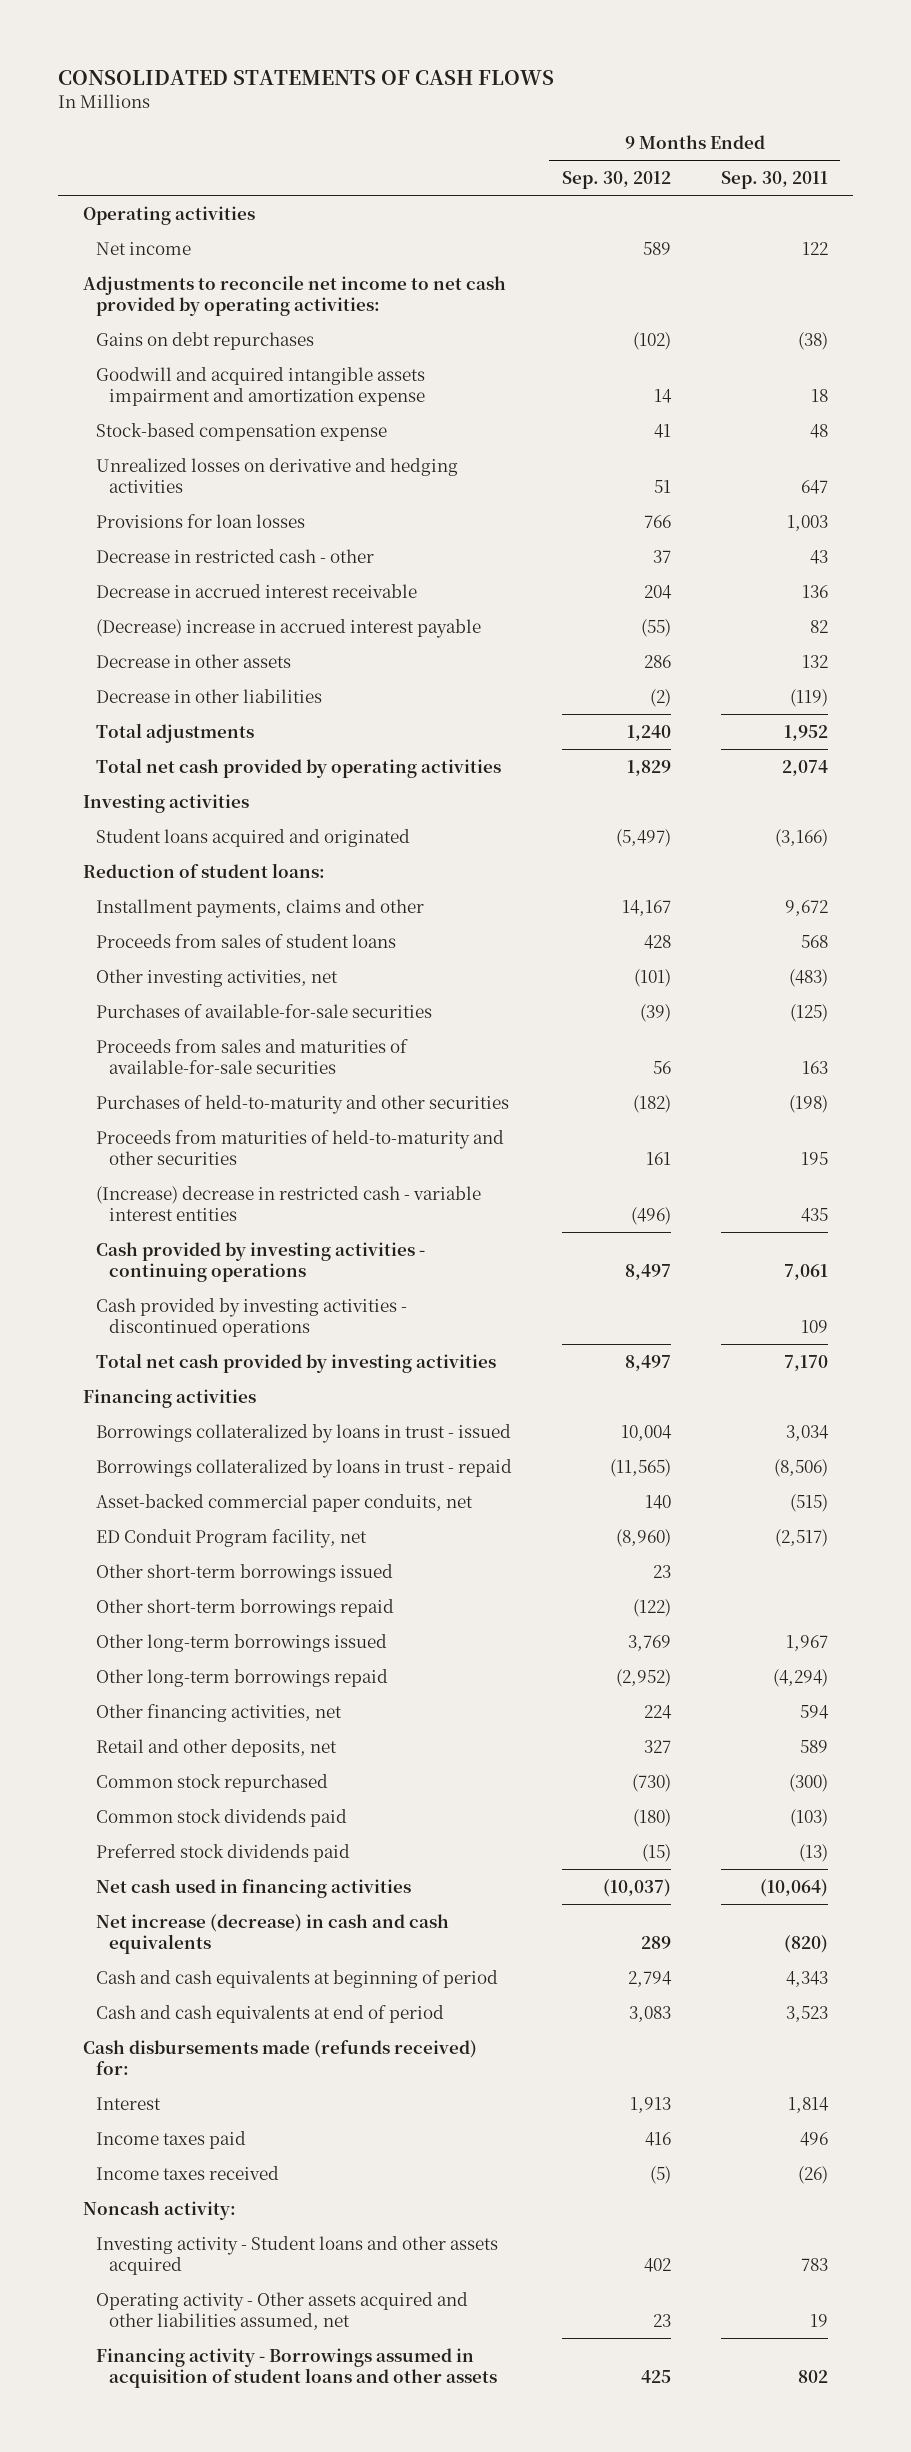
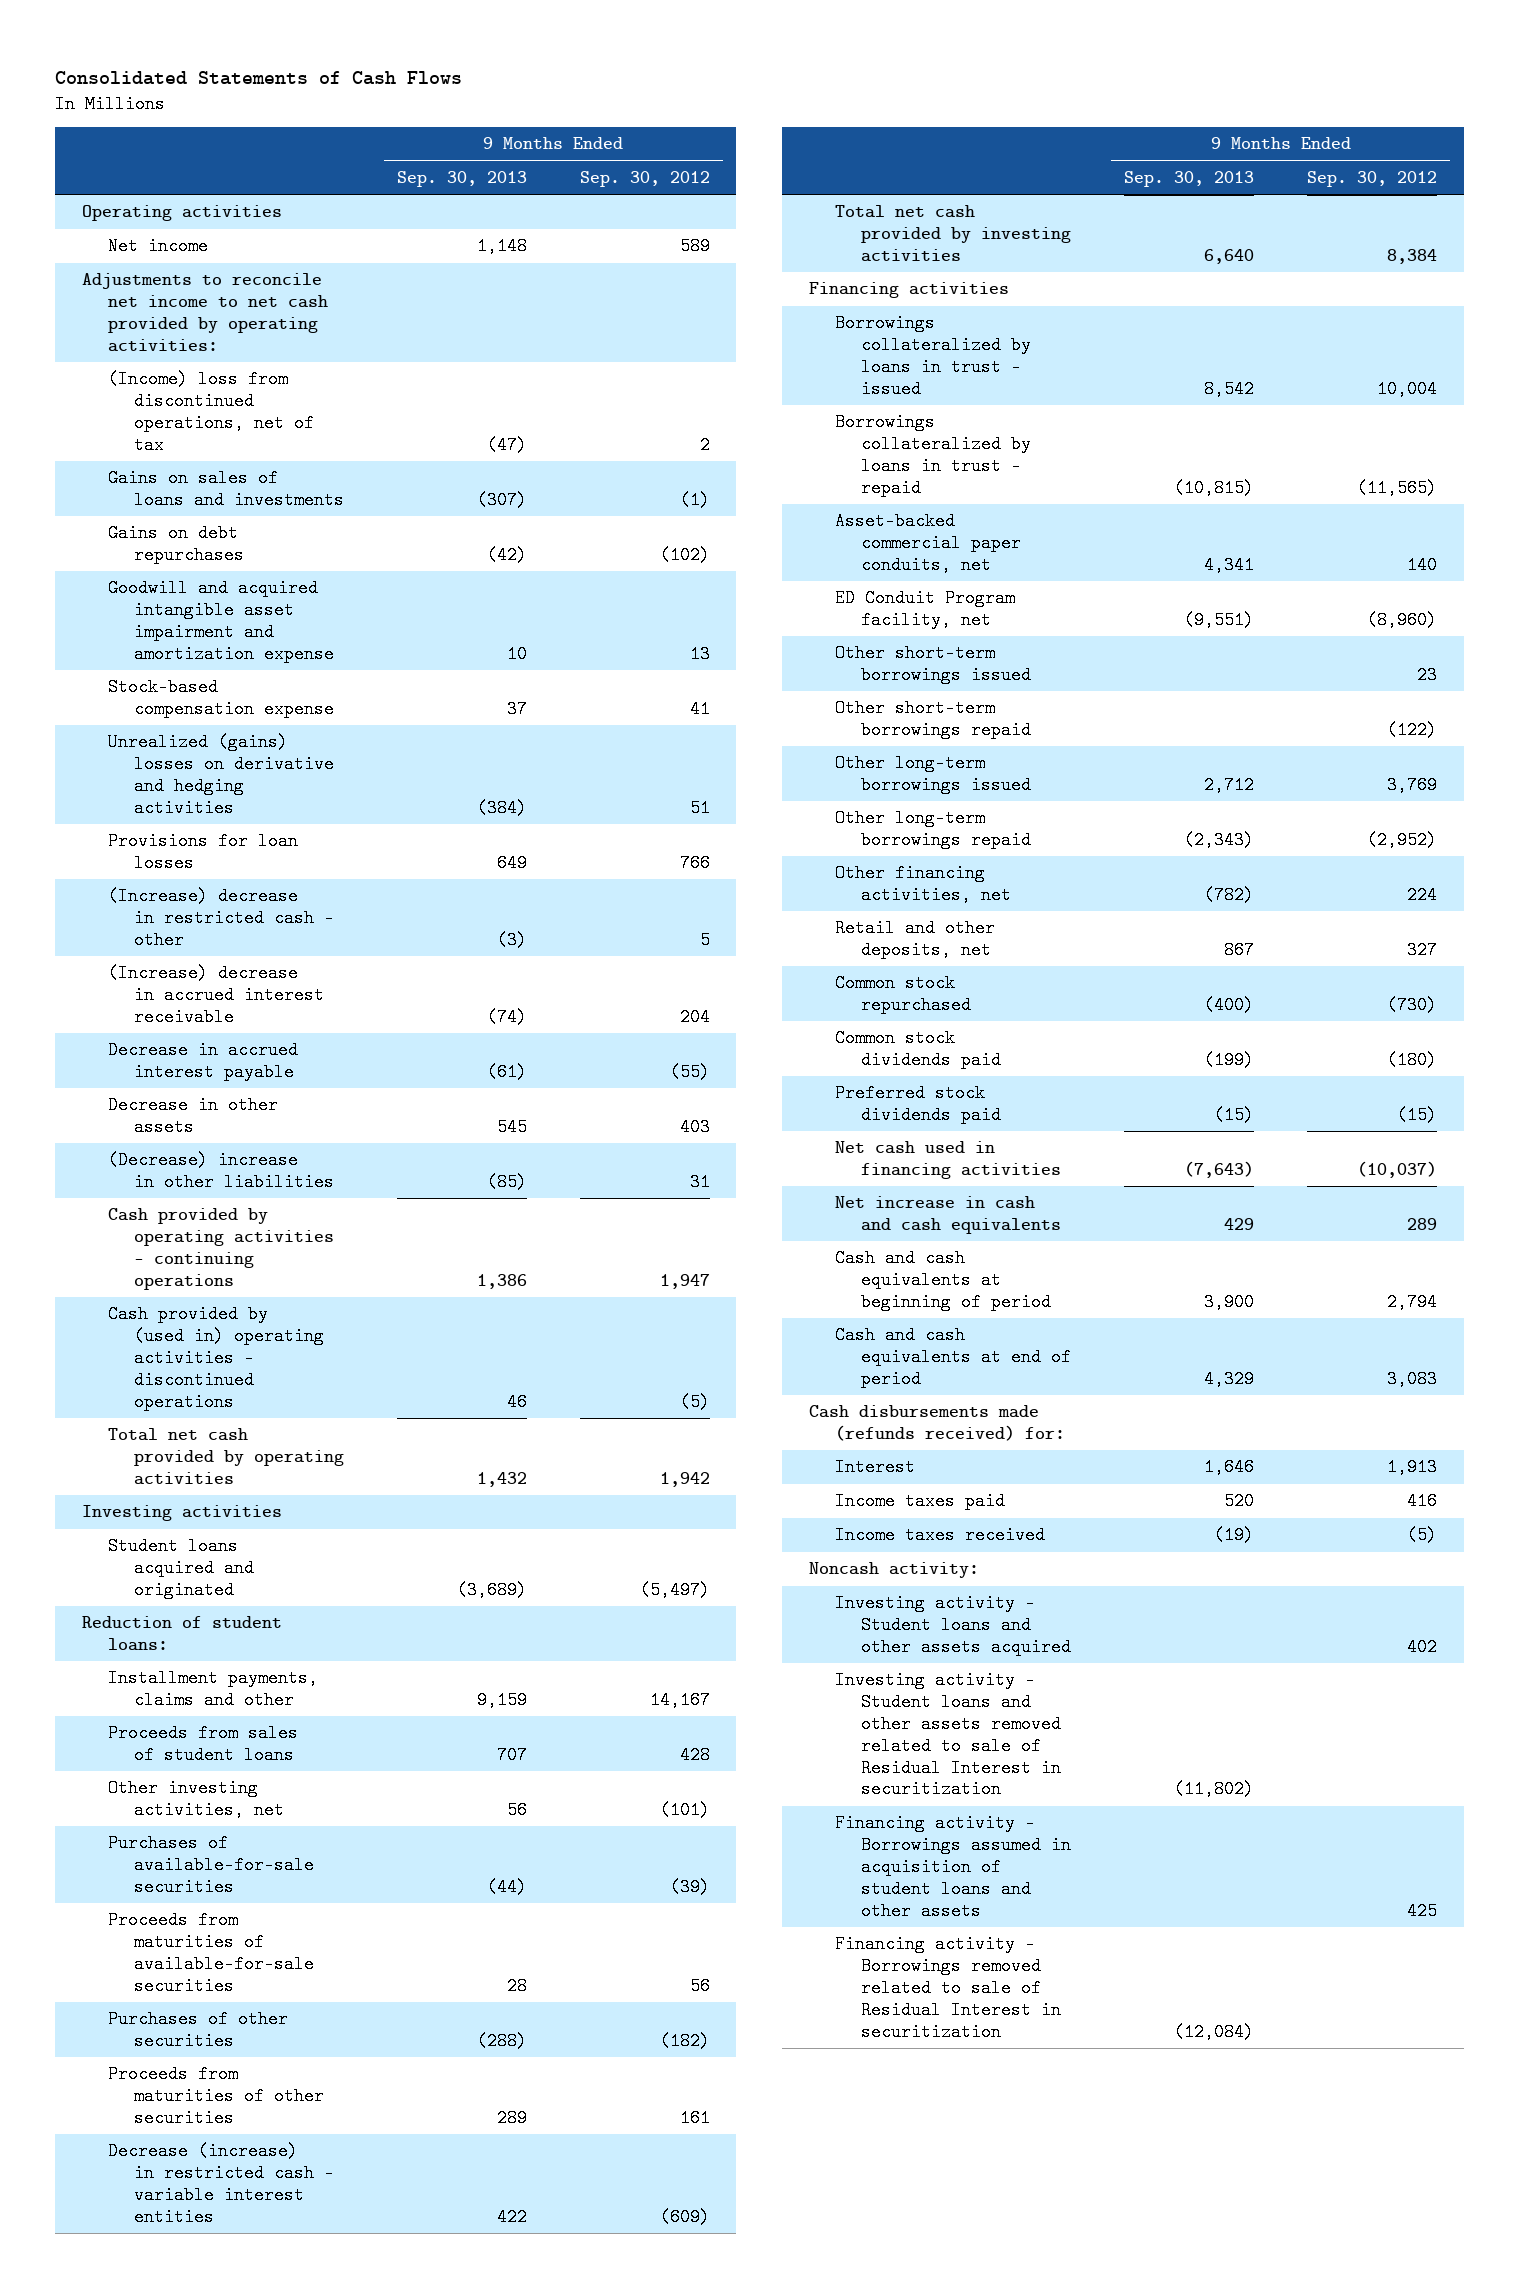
[58,70,555,86] CONSOLIDATED STATEMENTS OF CASH FLOWS -> [55,70,463,85] Consolidated Statements of Cash Flows
[720,171,828,190] Sep. 30, 2011 -> none
none -> [396,170,527,187] Sep. 30, 2013
none -> [107,370,314,454] (Income) loss from discontinued operations, net of tax
none -> [107,469,344,510] Gains on sales of loans and investments
[96,366,426,406] Goodwill and acquired intangible assets impairment and amortization expense -> [107,579,334,663] Goodwill and acquired intangible asset impairment and amortization expense
[653,388,672,403] 14 -> [689,644,710,663] 13
[96,457,459,493] Unrealized losses on derivative and hedging activities -> [107,733,334,817] Unrealized (gains) losses on derivative and hedging activities
[96,722,255,743] Total adjustments -> none
[96,548,375,563] Decrease in restricted cash - other -> [107,887,334,949] (Increase) decrease in restricted cash - other
[652,549,671,563] 37 -> [699,930,710,949] 5
[96,583,418,598] Decrease in accrued interest receivable -> [107,964,324,1026] (Increase) decrease in accrued interest receivable
[96,618,482,638] (Decrease) increase in accrued interest payable -> [107,1041,298,1082] Decrease in accrued interest payable
[643,654,671,668] 286 -> [679,1118,710,1137] 403
[96,688,323,703] Decrease in other liabilities -> [107,1151,334,1192] (Decrease) increase in other liabilities
[649,688,671,707] (2) -> [689,1173,710,1192] 31
none -> [107,1208,334,1290] Cash provided by operating activities - continuing operations
none -> [107,1305,324,1411] Cash provided by (used in) operating activities - discontinued operations
[626,759,671,776] 1,829 -> [659,1471,710,1487] 1,942
[96,1241,426,1282] Cash provided by investing activities - continuing operations -> none
[96,1297,408,1337] Cash provided by investing activities - discontinued operations -> none
[96,1038,409,1074] Proceeds from sales and maturities of available-for-sale securities -> [107,1911,314,1995] Proceeds from maturities of available-for-sale securities
[96,1094,510,1114] Purchases of held-to-maturity and other securities -> [107,2010,288,2051] Purchases of other securities
[96,1129,505,1165] Proceeds from maturities of held-to-maturity and other securities -> [107,2065,324,2127] Proceeds from maturities of other securities
[96,1185,482,1221] (Increase) decrease in restricted cash - variable interest entities -> [107,2142,334,2226] Decrease (increase) in restricted cash - variable interest entities
[630,1206,671,1225] (496) -> [659,2207,710,2226] (609)
[624,1354,671,1371] 8,497 -> [1387,248,1438,264] 8,384
[96,1913,450,1954] Net increase (decrease) in cash and cash equivalents -> [834,1196,1061,1235] Net increase in cash and cash equivalents
[96,2291,469,2330] Operating activity - Other assets acquired and other liabilities assumed, net -> none
none -> [834,1671,1061,1799] Investing activity - Student loans and other assets removed related to sale of Residual Interest in securitization
none -> [834,1935,1061,2041] Financing activity - Borrowings removed related to sale of Residual Interest in securitization

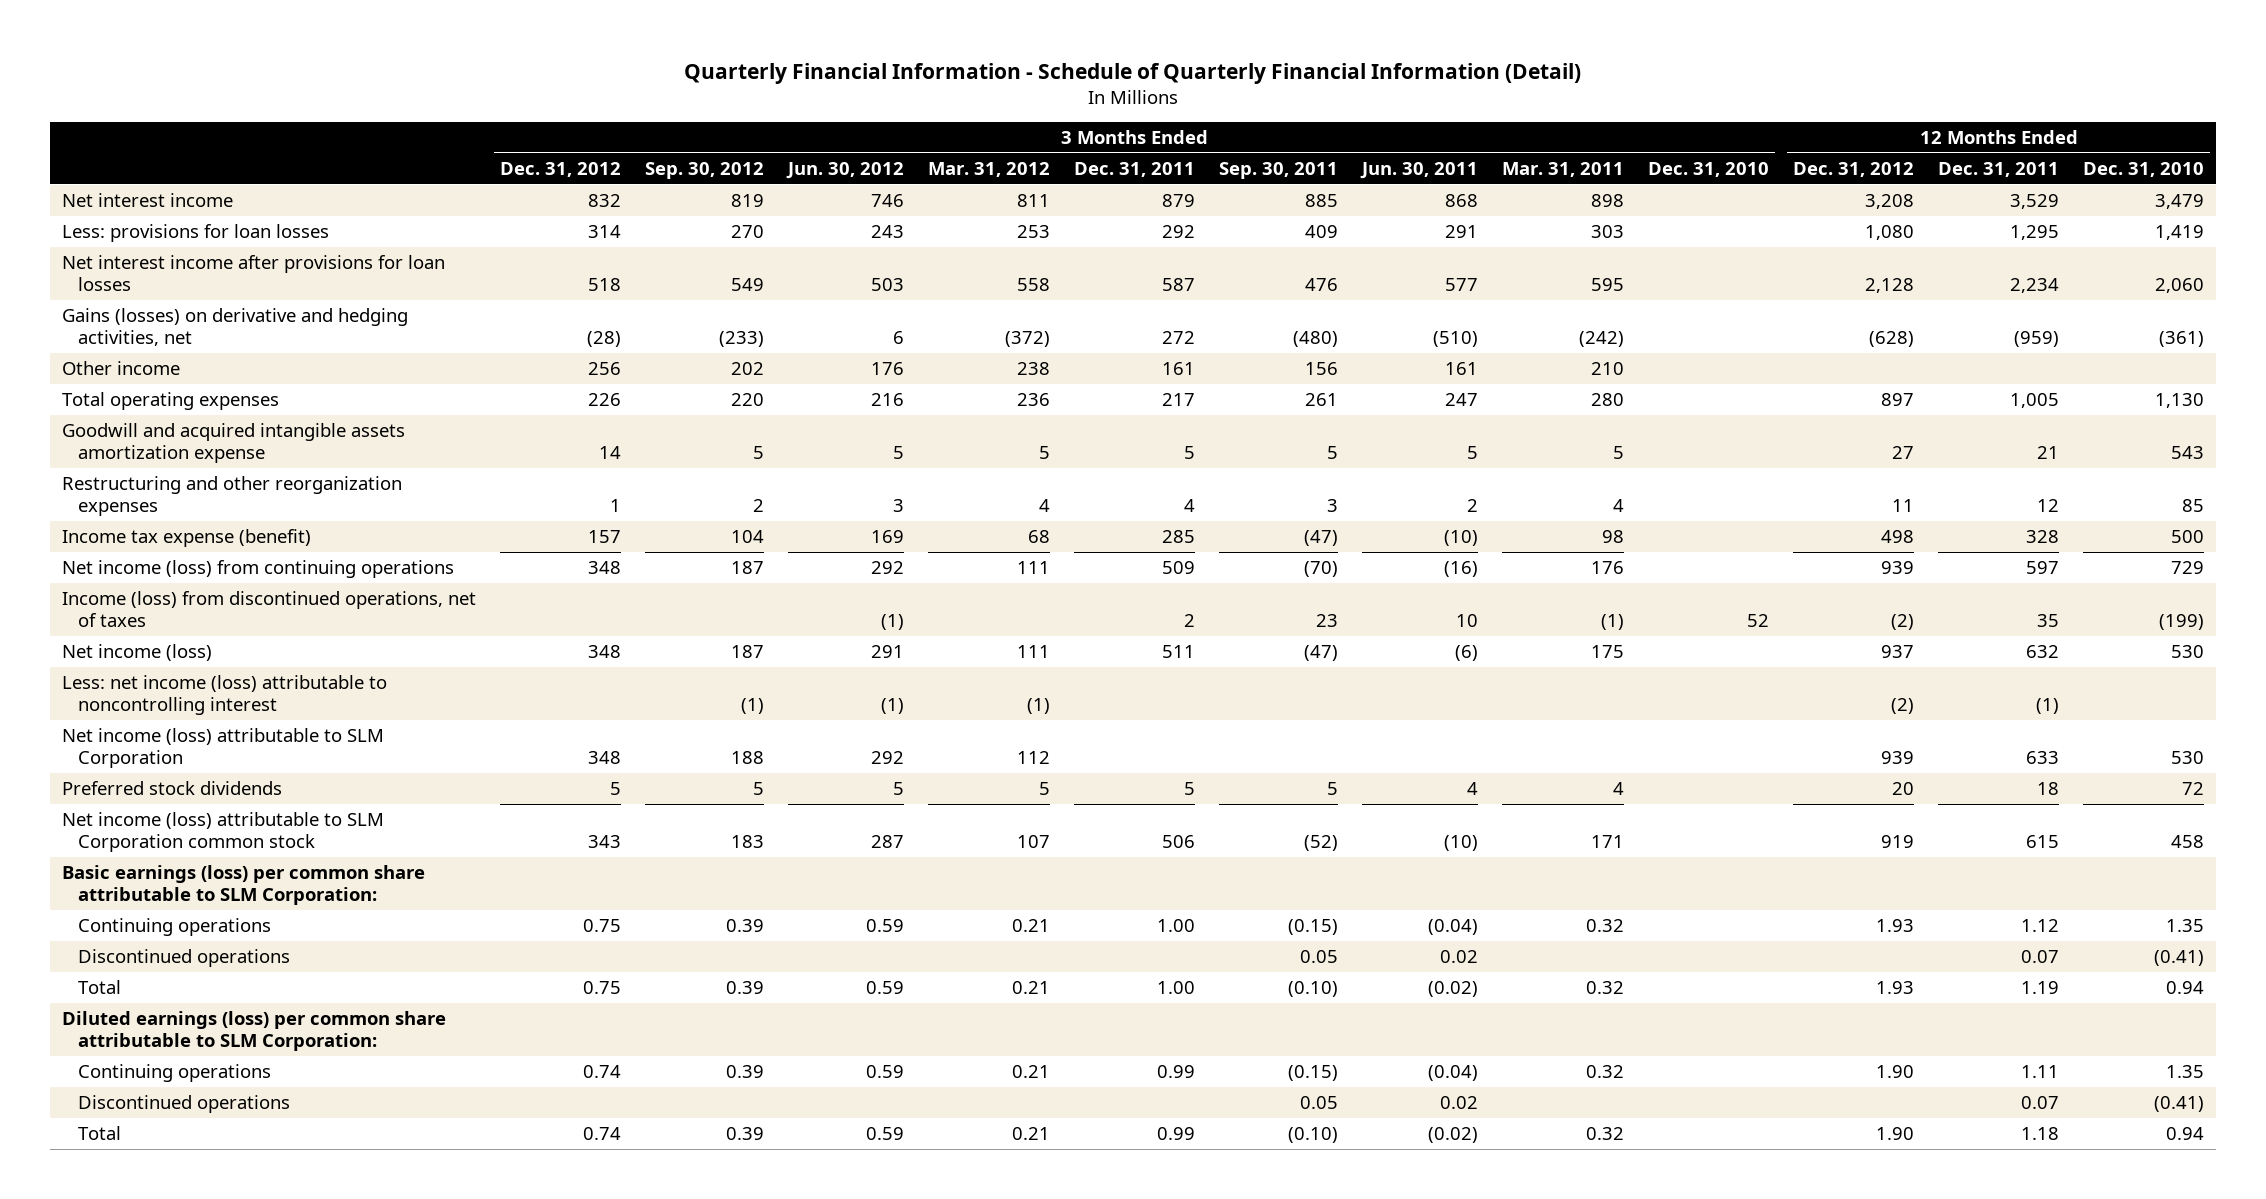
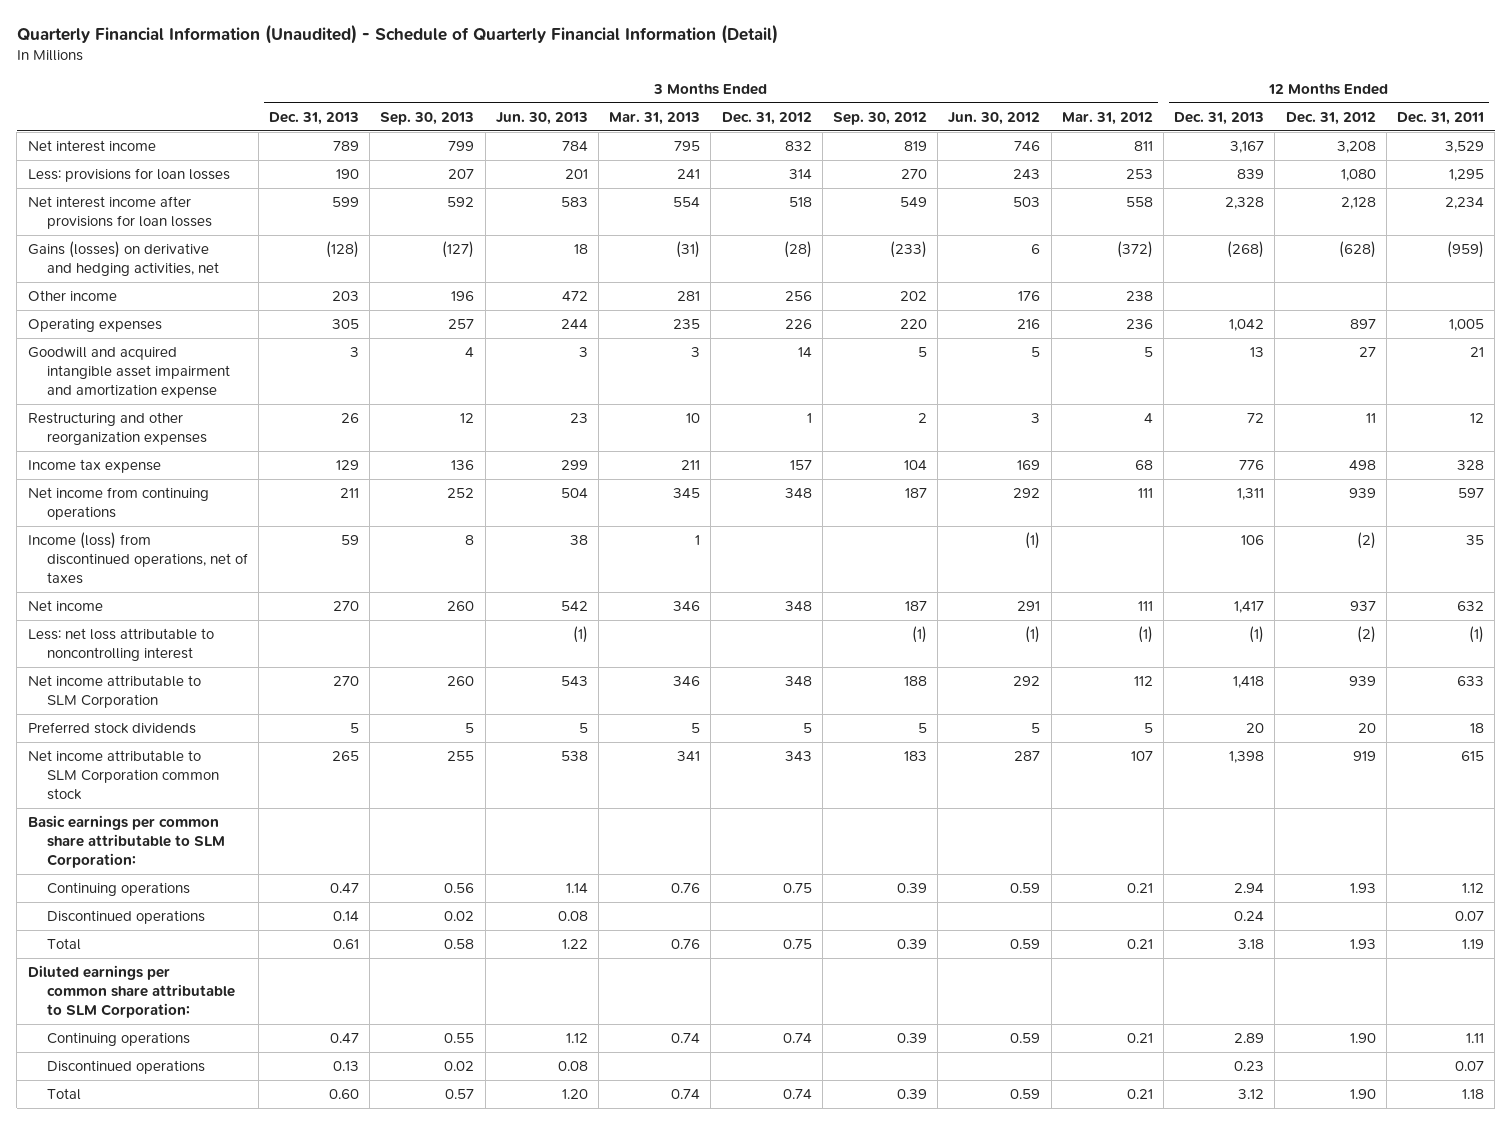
[684,62,1582,84] Quarterly Financial Information - Schedule of Quarterly Financial Information (Detail) -> [16,23,778,44] Quarterly Financial Information (Unaudited) - Schedule of Quarterly Financial Information (Detail)
[1074,161,1196,177] Dec. 31, 2011 -> none
[1219,161,1339,179] Sep. 30, 2011 -> none
[1360,161,1479,179] Jun. 30, 2011 -> none
[1502,161,1625,177] Mar. 31, 2011 -> none
[1648,161,1770,177] Dec. 31, 2010 -> none
[2083,161,2205,177] Dec. 31, 2010 -> none
none -> [269,111,360,125] Dec. 31, 2013
none -> [380,111,475,125] Sep. 30, 2013
none -> [495,111,588,125] Jun. 30, 2013
none -> [609,111,701,125] Mar. 31, 2013
none -> [1174,111,1265,125] Dec. 31, 2013
[62,391,280,410] Total operating expenses -> [27,318,162,333] Operating expenses
[62,422,406,463] Goodwill and acquired intangible assets amortization expense -> [27,347,230,399] Goodwill and acquired intangible asset impairment and amortization expense
[62,528,312,547] Income tax expense (benefit) -> [27,459,161,474] Income tax expense
[62,559,455,578] Net income (loss) from continuing operations -> [27,487,209,521] Net income from continuing operations
[62,643,213,661] Net income (loss) -> [27,600,103,612] Net income
[62,674,388,715] Less: net income (loss) attributable to noncontrolling interest -> [27,628,214,662] Less: net loss attributable to noncontrolling interest
[62,727,385,768] Net income (loss) attributable to SLM Corporation -> [27,675,201,709] Net income attributable to SLM Corporation
[62,811,385,852] Net income (loss) attributable to SLM Corporation common stock -> [27,750,219,801] Net income attributable to SLM Corporation common stock
[62,864,426,905] Basic earnings (loss) per common share attributable to SLM Corporation: -> [27,815,225,869] Basic earnings per common share attributable to SLM Corporation:
[62,1010,447,1051] Diluted earnings (loss) per common share attributable to SLM Corporation: -> [27,965,235,1019] Diluted earnings per common share attributable to SLM Corporation:

